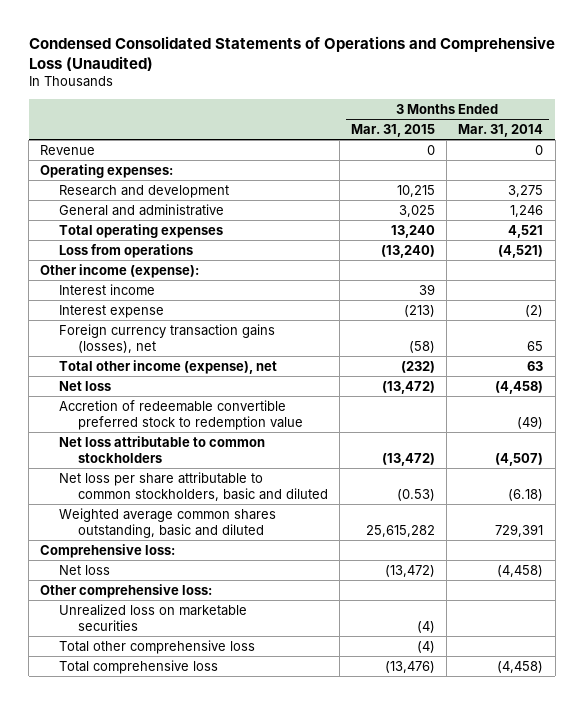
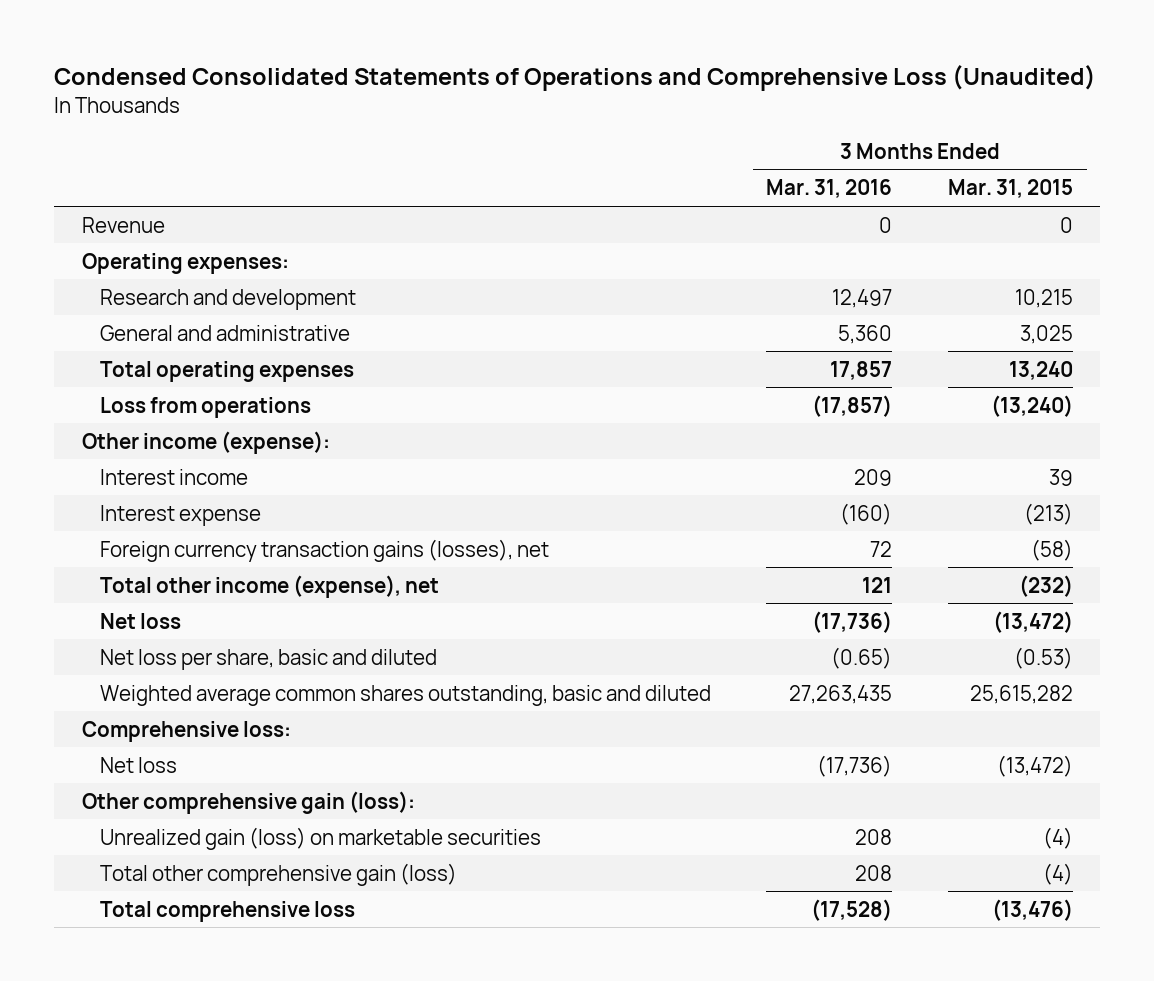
[458,123,544,137] Mar. 31, 2014 -> none
none -> [766,179,893,199] Mar. 31, 2016
[59,399,304,430] Accretion of redeemable convertible preferred stock to redemption value -> none
[59,435,266,463] Net loss attributable to common stockholders -> none
[59,471,329,501] Net loss per share attributable to common stockholders, basic and diluted -> [100,648,438,670] Net loss per share, basic and diluted
[40,583,213,598] Other comprehensive loss: -> [81,790,415,814] Other comprehensive gain (loss):
[59,603,248,631] Unrealized loss on marketable securities -> [100,826,542,850] Unrealized gain (loss) on marketable securities
[59,639,256,654] Total other comprehensive loss -> [100,862,458,886] Total other comprehensive gain (loss)

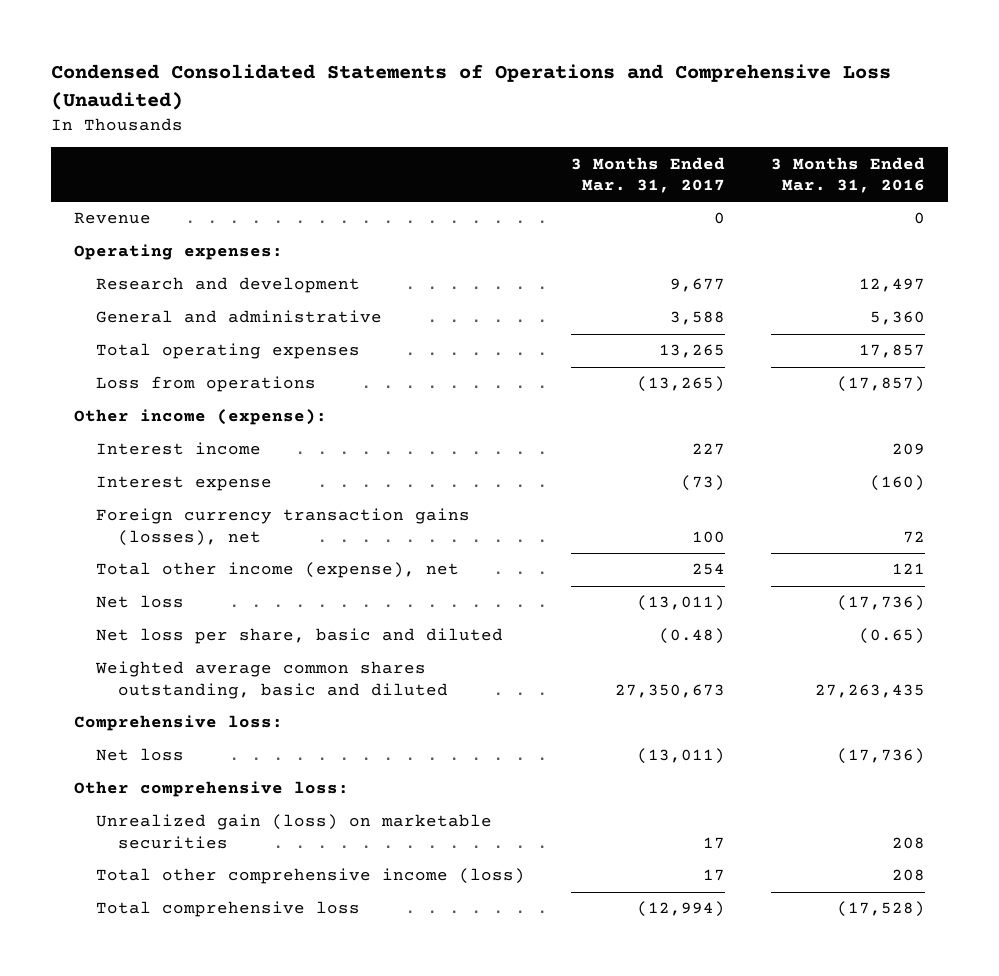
[947,179,1073,199] Mar. 31, 2015 -> none
none -> [571,156,726,194] 3 Months Ended Mar. 31, 2017
[81,790,415,814] Other comprehensive gain (loss): -> [74,781,350,798] Other comprehensive loss:
[100,862,458,886] Total other comprehensive gain (loss) -> [96,868,526,885] Total other comprehensive income (loss)

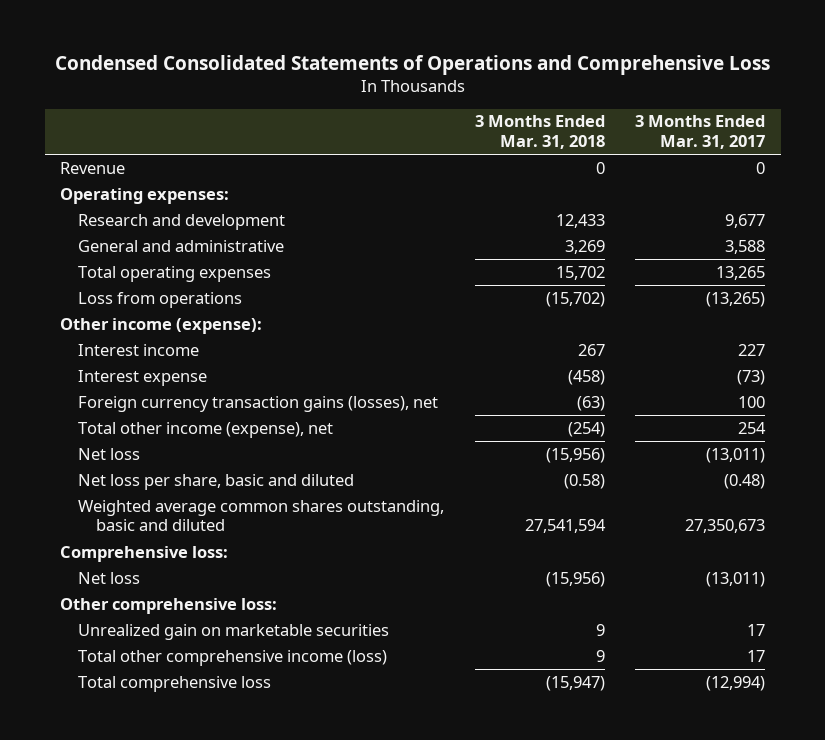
[51,64,892,110] Condensed Consolidated Statements of Operations and Comprehensive Loss (Unaudited) -> [54,55,770,76] Condensed Consolidated Statements of Operations and Comprehensive Loss
[771,156,926,194] 3 Months Ended Mar. 31, 2016 -> none
none -> [474,115,605,150] 3 Months Ended Mar. 31, 2018
[96,814,493,849] Unrealized gain (loss) on marketable securities -> [77,623,389,640] Unrealized gain on marketable securities

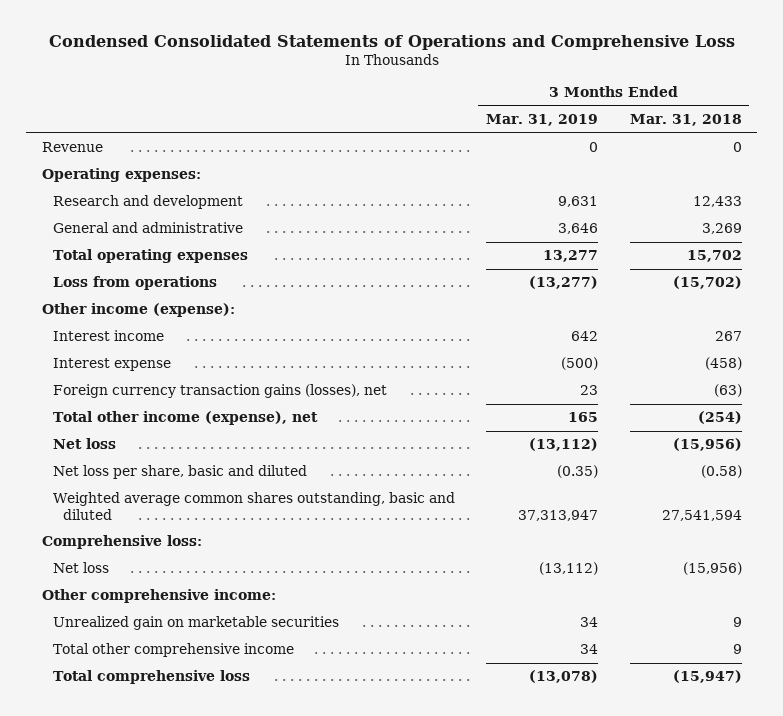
[635,115,766,150] 3 Months Ended Mar. 31, 2017 -> none
none -> [486,114,599,127] Mar. 31, 2019
[59,597,277,614] Other comprehensive loss: -> [41,589,276,604] Other comprehensive income:
[77,649,387,666] Total other comprehensive income (loss) -> [52,643,294,658] Total other comprehensive income

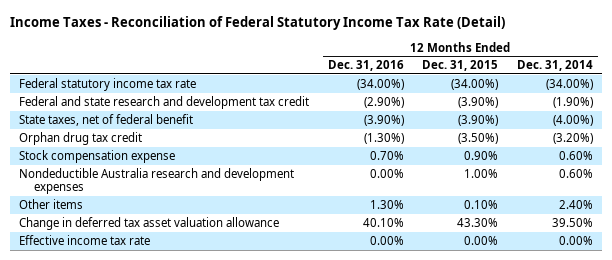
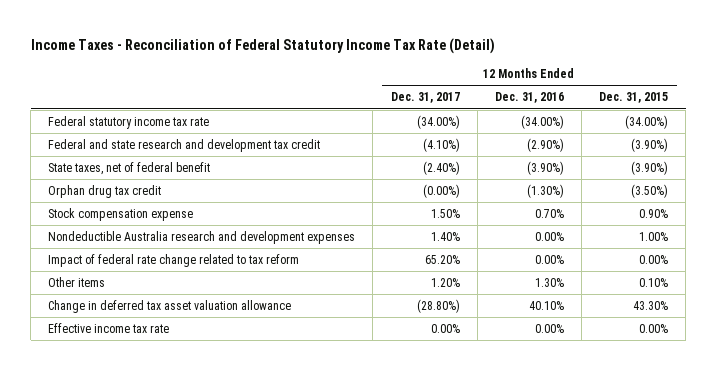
[517,60,594,72] Dec. 31, 2014 -> none
none -> [390,92,460,104] Dec. 31, 2017
none -> [48,253,300,267] Impact of federal rate change related to tax reform

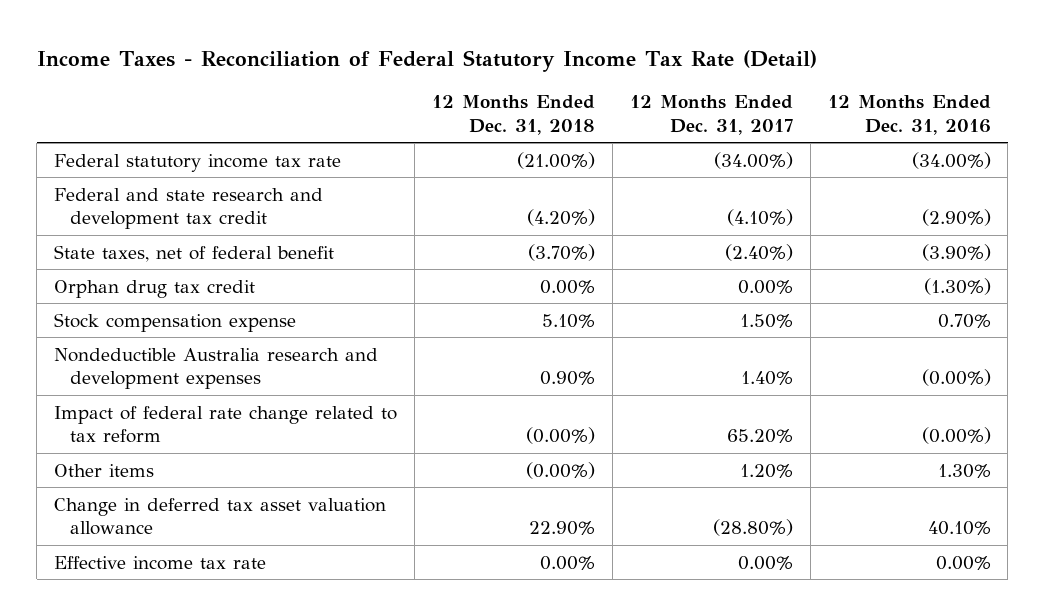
[599,92,669,104] Dec. 31, 2015 -> none
none -> [431,95,595,135] 12 Months Ended Dec. 31, 2018
[422,183,460,198] (0.00%) -> [737,279,793,294] 0.00%
[534,231,564,241] 0.00% -> [921,368,991,386] (0.00%)
[534,254,564,264] 0.00% -> [921,426,991,444] (0.00%)

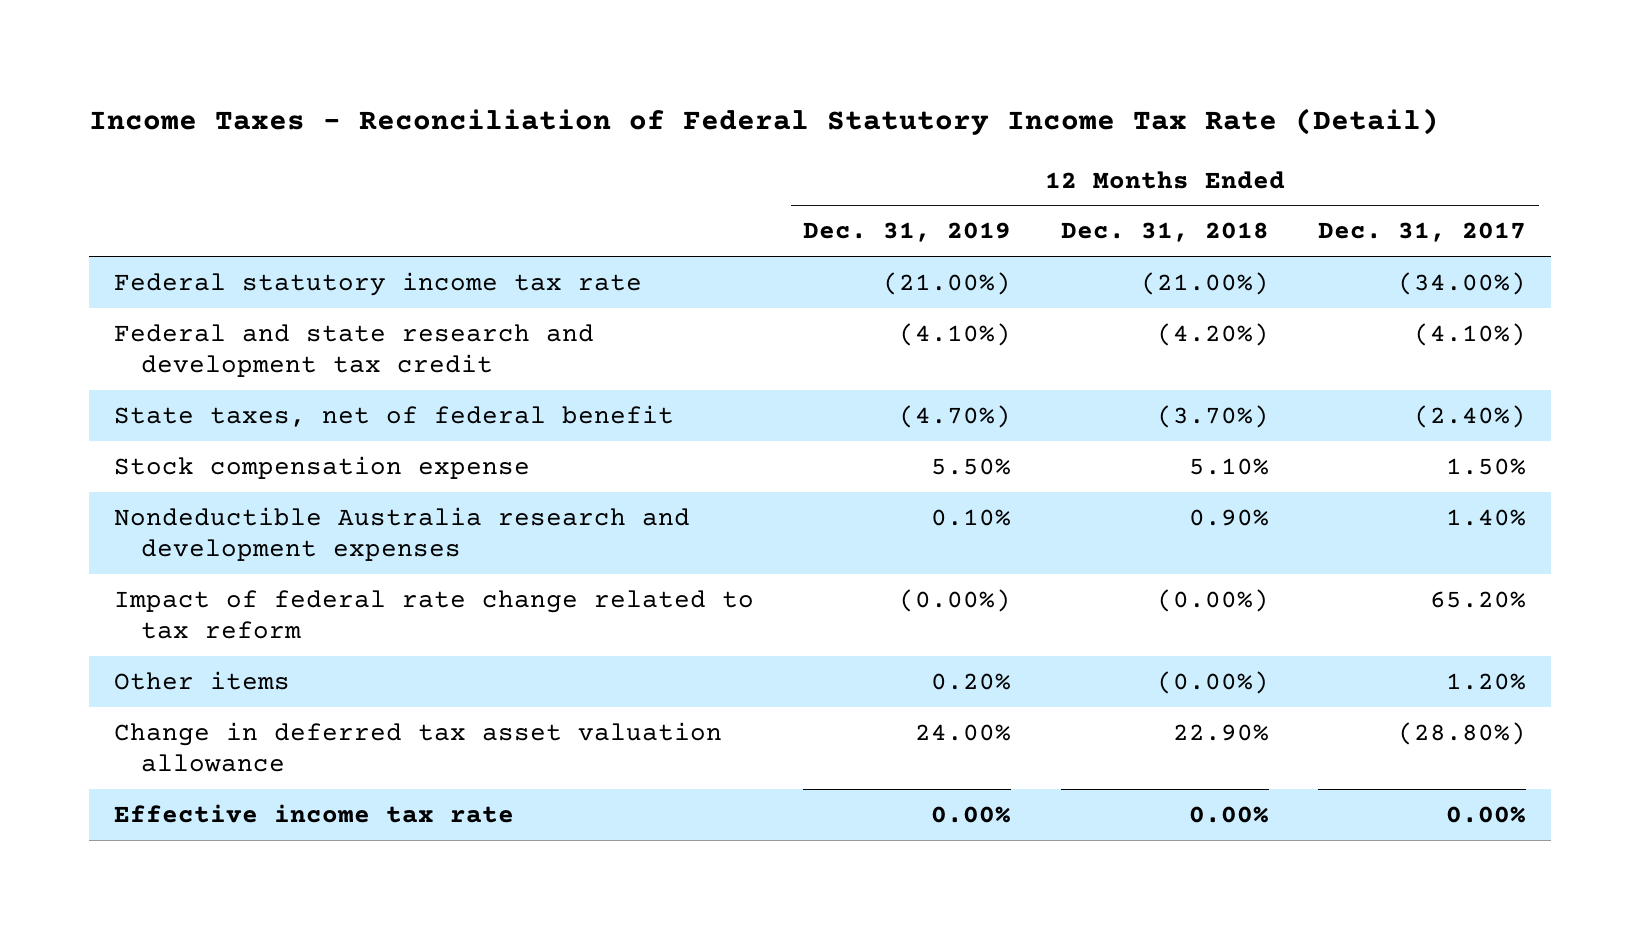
[827,95,991,135] 12 Months Ended Dec. 31, 2016 -> none
none -> [803,222,1012,243] Dec. 31, 2019
[54,279,256,298] Orphan drug tax credit -> none

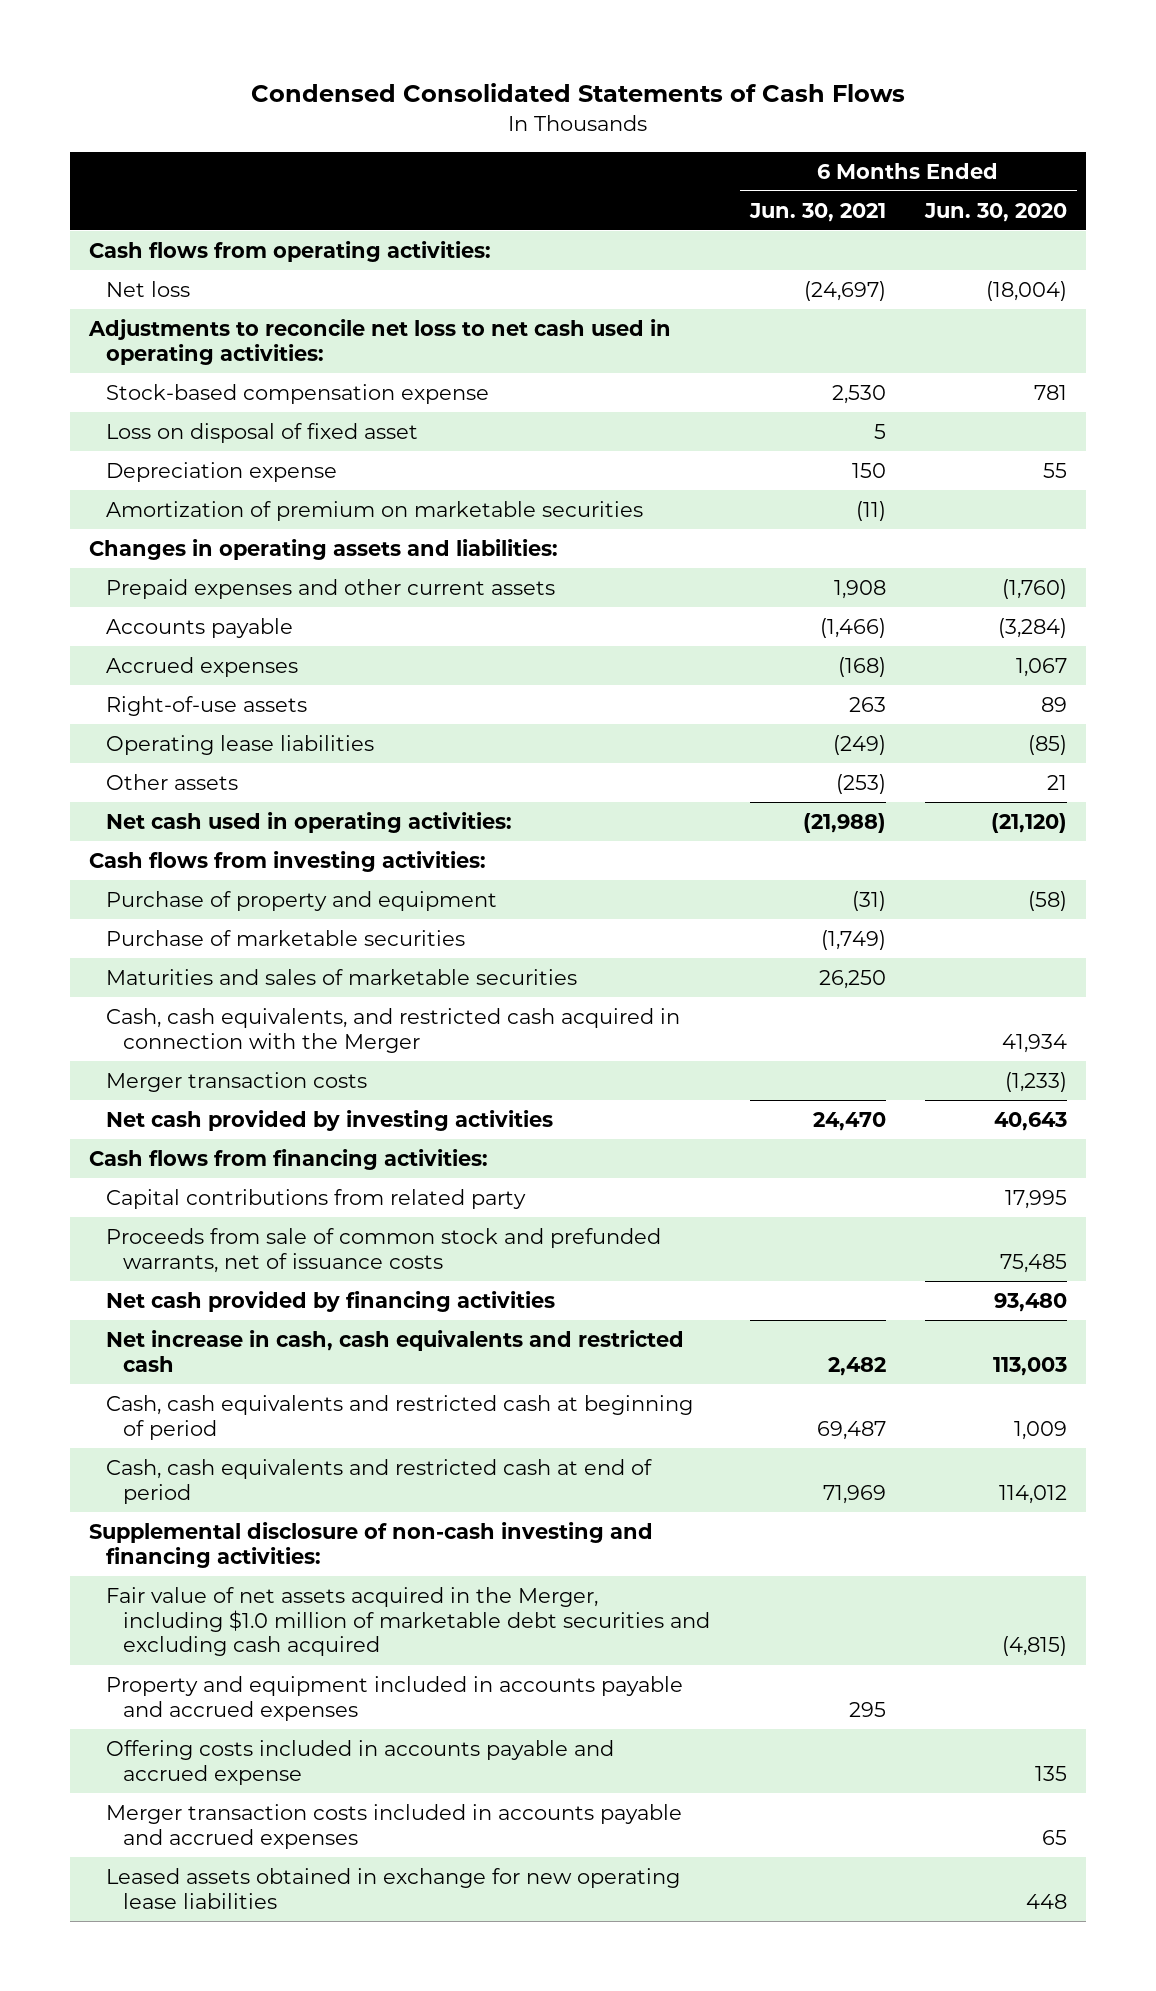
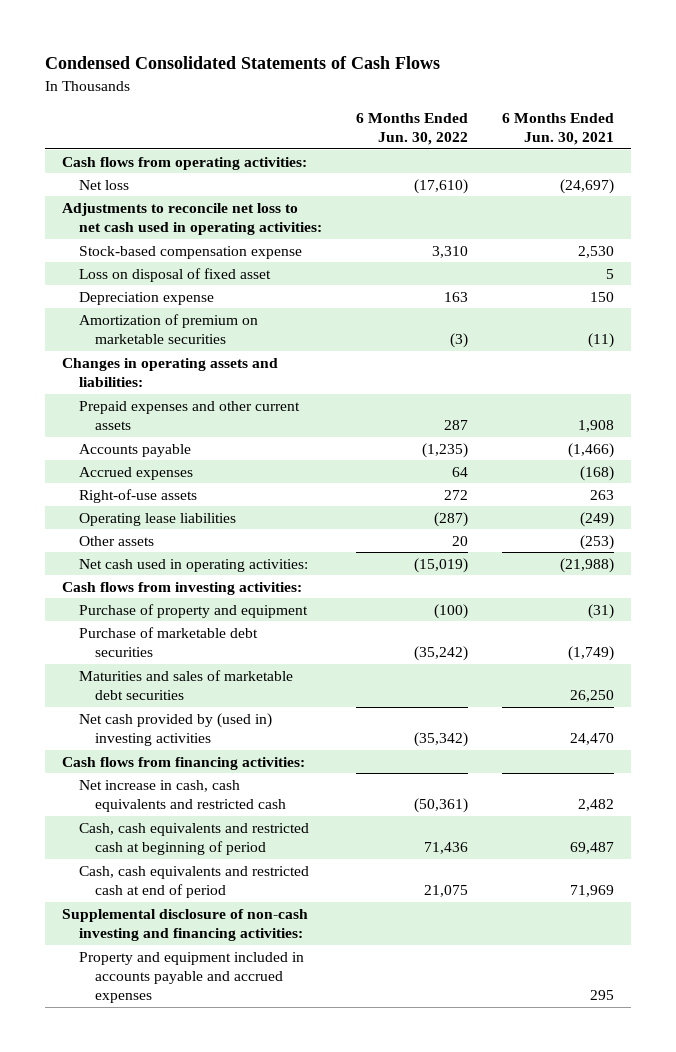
[923,202,1067,222] Jun. 30, 2020 -> none
none -> [355,113,468,146] 6 Months Ended Jun. 30, 2022
[106,1007,681,1053] Cash, cash equivalents, and restricted cash acquired in connection with the Merger -> none
[106,1071,368,1092] Merger transaction costs -> none
[106,929,466,946] Purchase of marketable securities -> [78,626,258,658] Purchase of marketable debt securities
[106,968,578,985] Maturities and sales of marketable securities -> [78,669,293,701] Maturities and sales of marketable debt securities
[106,1109,554,1131] Net cash provided by investing activities -> [78,712,272,747] Net cash provided by (used in) investing activities
[106,1188,527,1209] Capital contributions from related party -> none
[106,1227,662,1273] Proceeds from sale of common stock and prefunded warrants, net of issuance costs -> none
[106,1290,556,1312] Net cash provided by financing activities -> none
[106,1586,711,1657] Fair value of net assets acquired in the Merger, including $1.0 million of marketable debt securities and excluding cash acquired -> none
[106,1739,615,1785] Offering costs included in accounts payable and accrued expense -> none
[106,1803,683,1849] Merger transaction costs included in accounts payable and accrued expenses -> none
[106,1867,681,1909] Leased assets obtained in exchange for new operating lease liabilities -> none

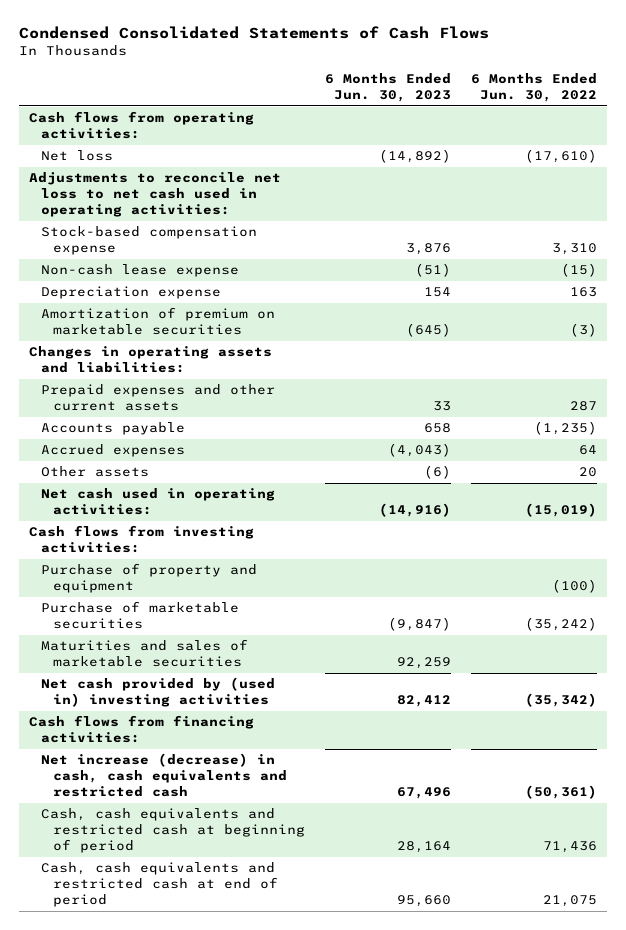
[502,113,615,146] 6 Months Ended Jun. 30, 2021 -> none
none -> [324,73,451,102] 6 Months Ended Jun. 30, 2023
[78,267,271,282] Loss on disposal of fixed asset -> none
none -> [40,264,239,278] Non-cash lease expense
[78,488,197,503] Right-of-use assets -> none
[78,512,236,526] Operating lease liabilities -> none
[78,626,258,658] Purchase of marketable debt securities -> [40,601,239,630] Purchase of marketable securities
[78,669,293,701] Maturities and sales of marketable debt securities -> [40,639,248,668] Maturities and sales of marketable securities
[78,779,287,813] Net increase in cash, cash equivalents and restricted cash -> [40,753,287,798] Net increase (decrease) in cash, cash equivalents and restricted cash
[62,908,309,942] Supplemental disclosure of non-cash investing and financing activities: -> none
[78,951,304,1004] Property and equipment included in accounts payable and accrued expenses -> none

